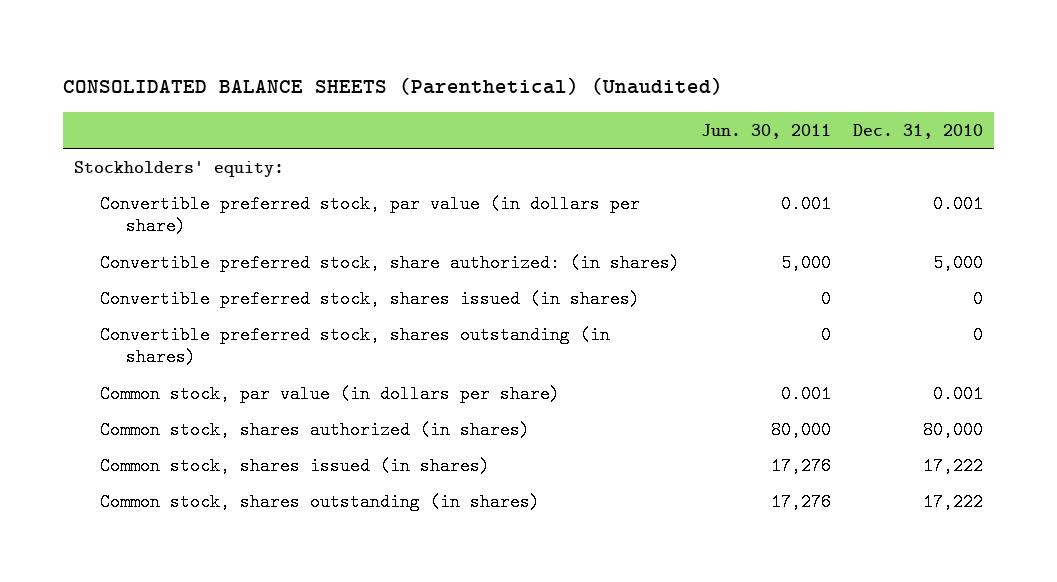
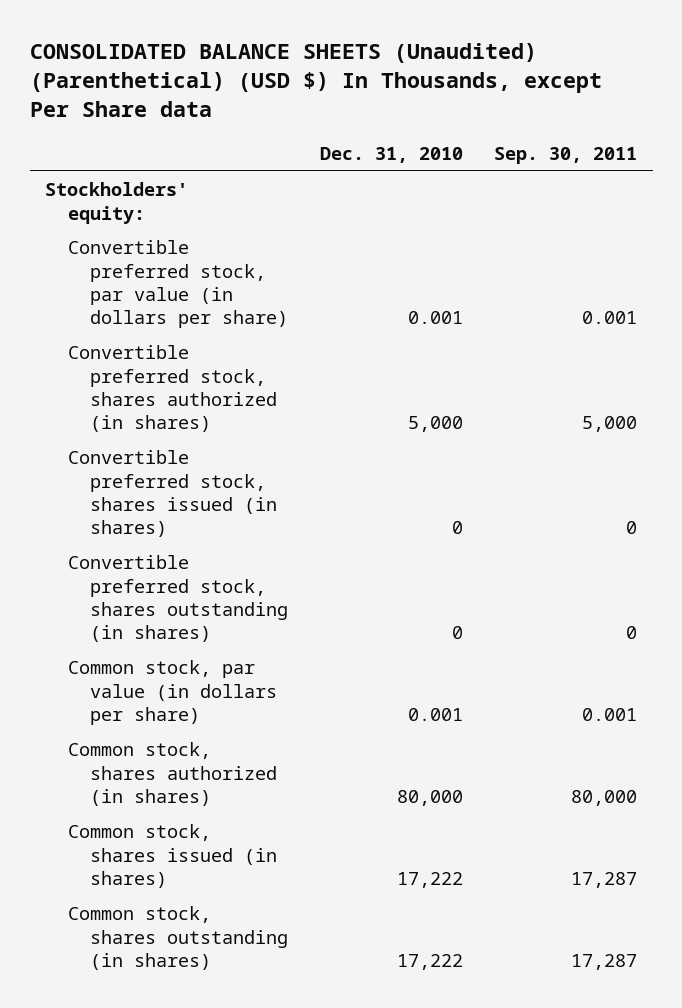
[63,76,724,95] CONSOLIDATED BALANCE SHEETS (Parenthetical) (Unaudited) -> [29,42,602,117] CONSOLIDATED BALANCE SHEETS (Unaudited) (Parenthetical) (USD $) In Thousands, except Per Share data
[701,123,832,139] Jun. 30, 2011 -> none
none -> [493,146,637,164] Sep. 30, 2011
[100,253,681,272] Convertible preferred stock, share authorized: (in shares) -> [67,345,278,433] Convertible preferred stock, shares authorized (in shares)

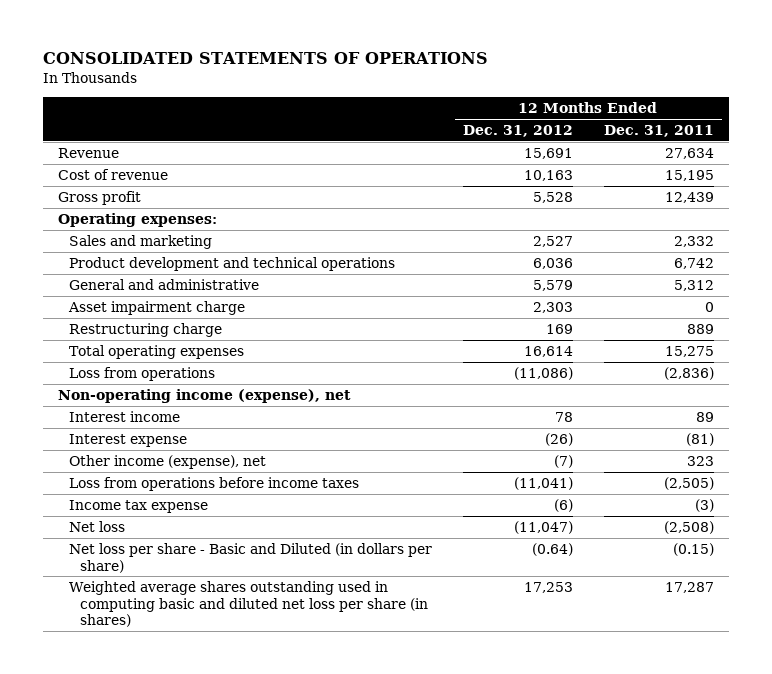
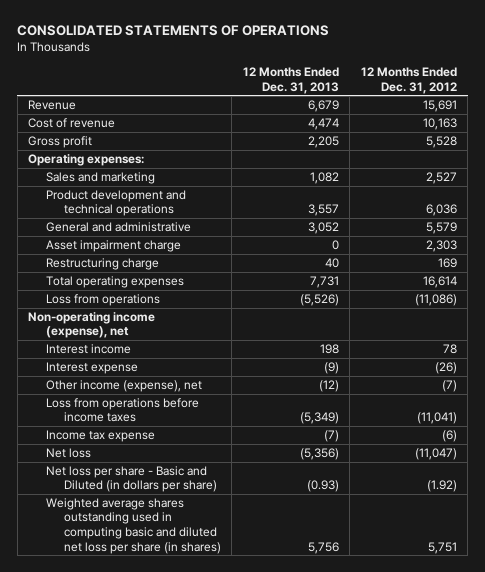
[603,125,714,138] Dec. 31, 2011 -> none
none -> [242,67,339,94] 12 Months Ended Dec. 31, 2013
[532,543,574,557] (0.64) -> [426,480,457,493] (1.92)
[524,582,574,594] 17,253 -> [427,541,457,554] 5,751

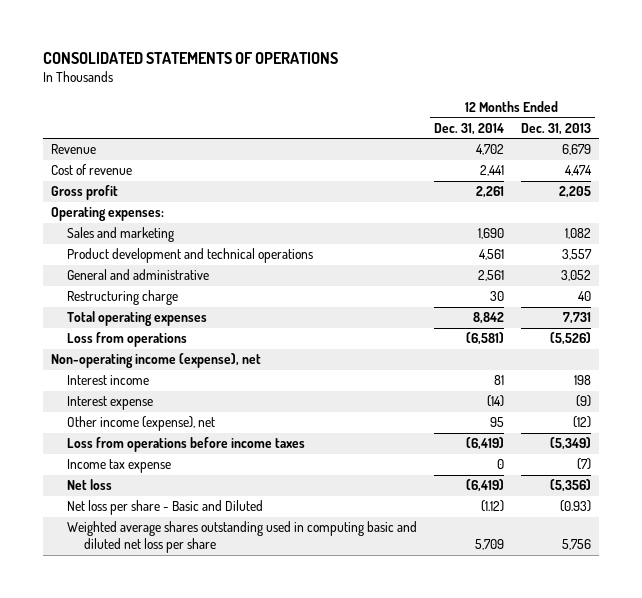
[360,67,457,94] 12 Months Ended Dec. 31, 2012 -> none
none -> [433,122,504,135] Dec. 31, 2014
[45,239,181,252] Asset impairment charge -> none
[45,465,217,493] Net loss per share - Basic and Diluted (in dollars per share) -> [67,500,264,516] Net loss per share - Basic and Diluted
[45,497,221,554] Weighted average shares outstanding used in computing basic and diluted net loss per share (in shares) -> [67,521,418,554] Weighted average shares outstanding used in computing basic and diluted net loss per share

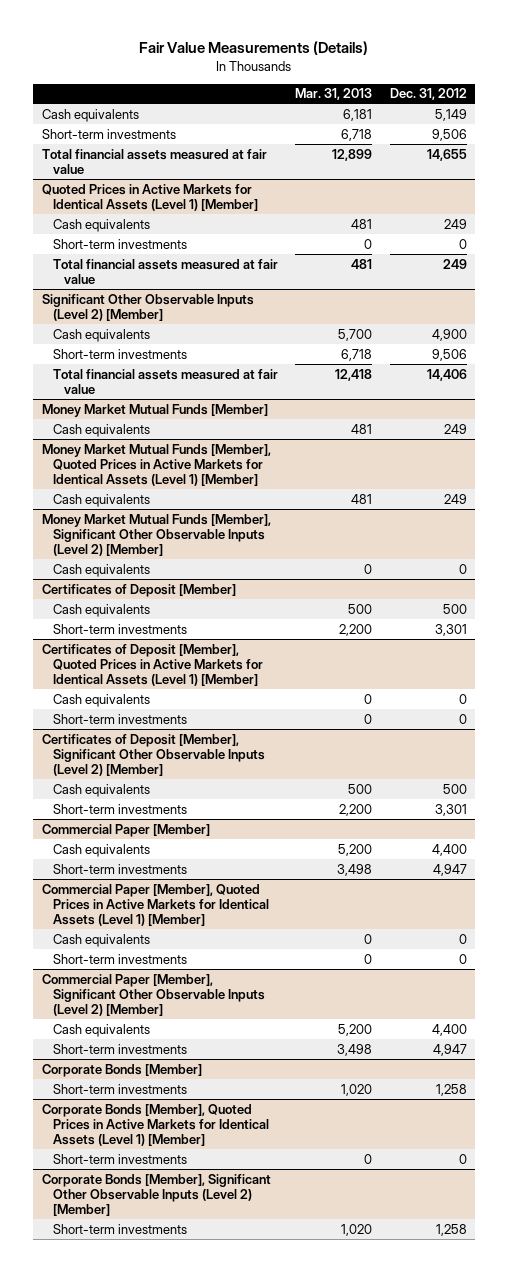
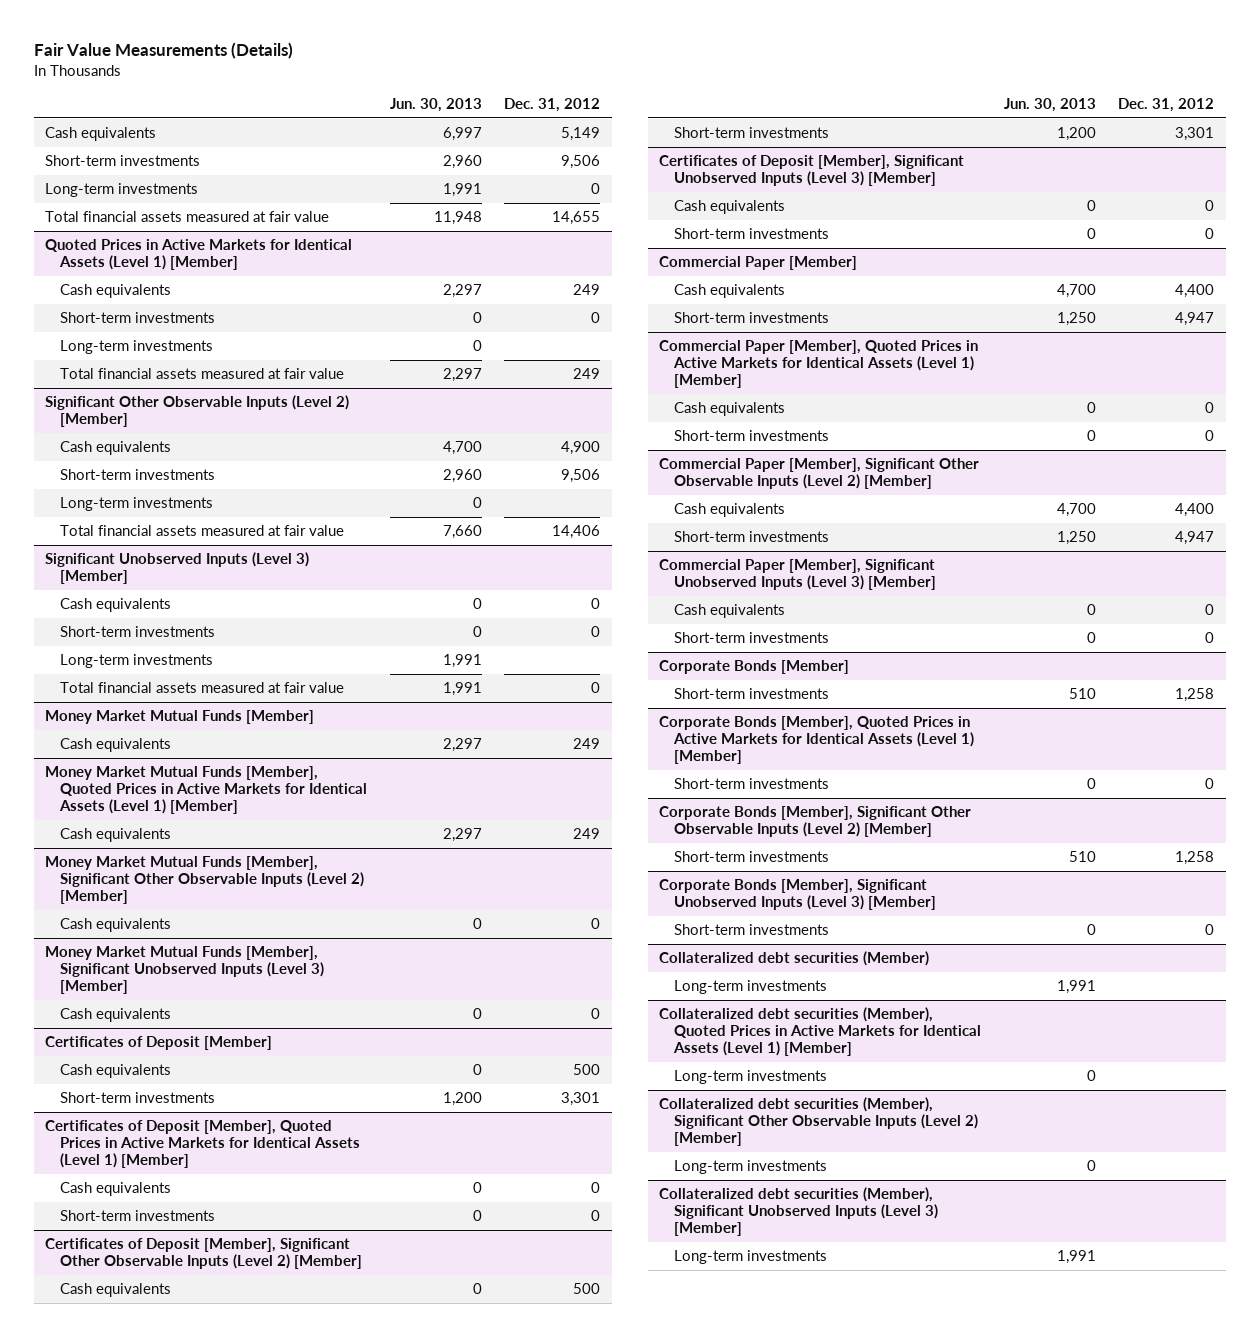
[295,88,373,101] Mar. 31, 2013 -> none
none -> [389,98,482,113] Jun. 30, 2013
none -> [45,182,199,197] Long-term investments
none -> [60,339,214,354] Long-term investments
none -> [60,496,214,511] Long-term investments
none -> [45,551,310,584] Significant Unobserved Inputs (Level 3) [Member]
none -> [60,597,172,612] Cash equivalents
none -> [60,625,216,637] Short-term investments
none -> [60,653,214,668] Long-term investments
none -> [60,681,345,693] Total financial assets measured at fair value
none -> [45,945,325,995] Money Market Mutual Funds [Member], Significant Unobserved Inputs (Level 3) [Member]
none -> [60,1007,172,1022] Cash equivalents
none -> [659,154,965,186] Certificates of Deposit [Member], Significant Unobserved Inputs (Level 3) [Member]
none -> [674,199,786,214] Cash equivalents
none -> [674,227,830,239] Short-term investments
none -> [659,558,937,590] Commercial Paper [Member], Significant Unobserved Inputs (Level 3) [Member]
none -> [674,603,786,618] Cash equivalents
none -> [674,631,830,643] Short-term investments
none -> [659,878,937,910] Corporate Bonds [Member], Significant Unobserved Inputs (Level 3) [Member]
none -> [674,923,830,935] Short-term investments
none -> [659,950,930,966] Collateralized debt securities (Member)
none -> [674,979,828,994] Long-term investments
none -> [659,1006,982,1057] Collateralized debt securities (Member), Quoted Prices in Active Markets for Identical Assets (Level 1) [Member]
none -> [674,1069,828,1084] Long-term investments
none -> [659,1096,979,1147] Collateralized debt securities (Member), Significant Other Observable Inputs (Level 2) [Member]
none -> [674,1159,828,1174] Long-term investments
none -> [659,1186,939,1237] Collateralized debt securities (Member), Significant Unobserved Inputs (Level 3) [Member]
none -> [674,1249,828,1264] Long-term investments

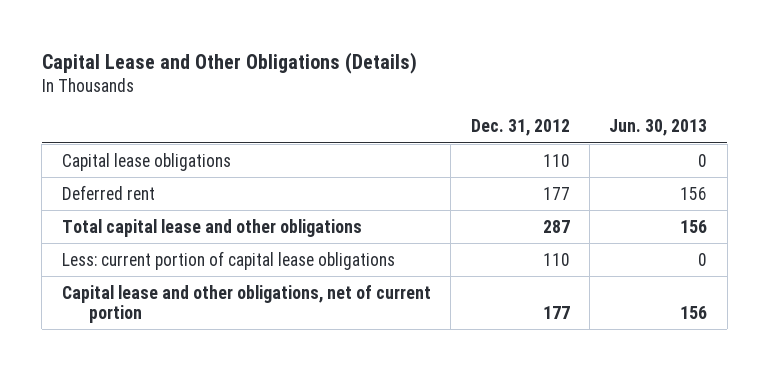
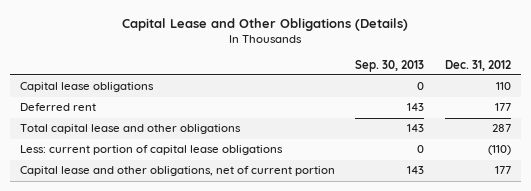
[609,119,708,137] Jun. 30, 2013 -> none
none -> [355,59,425,72] Sep. 30, 2013
[542,252,570,266] 110 -> [487,145,511,156] (110)

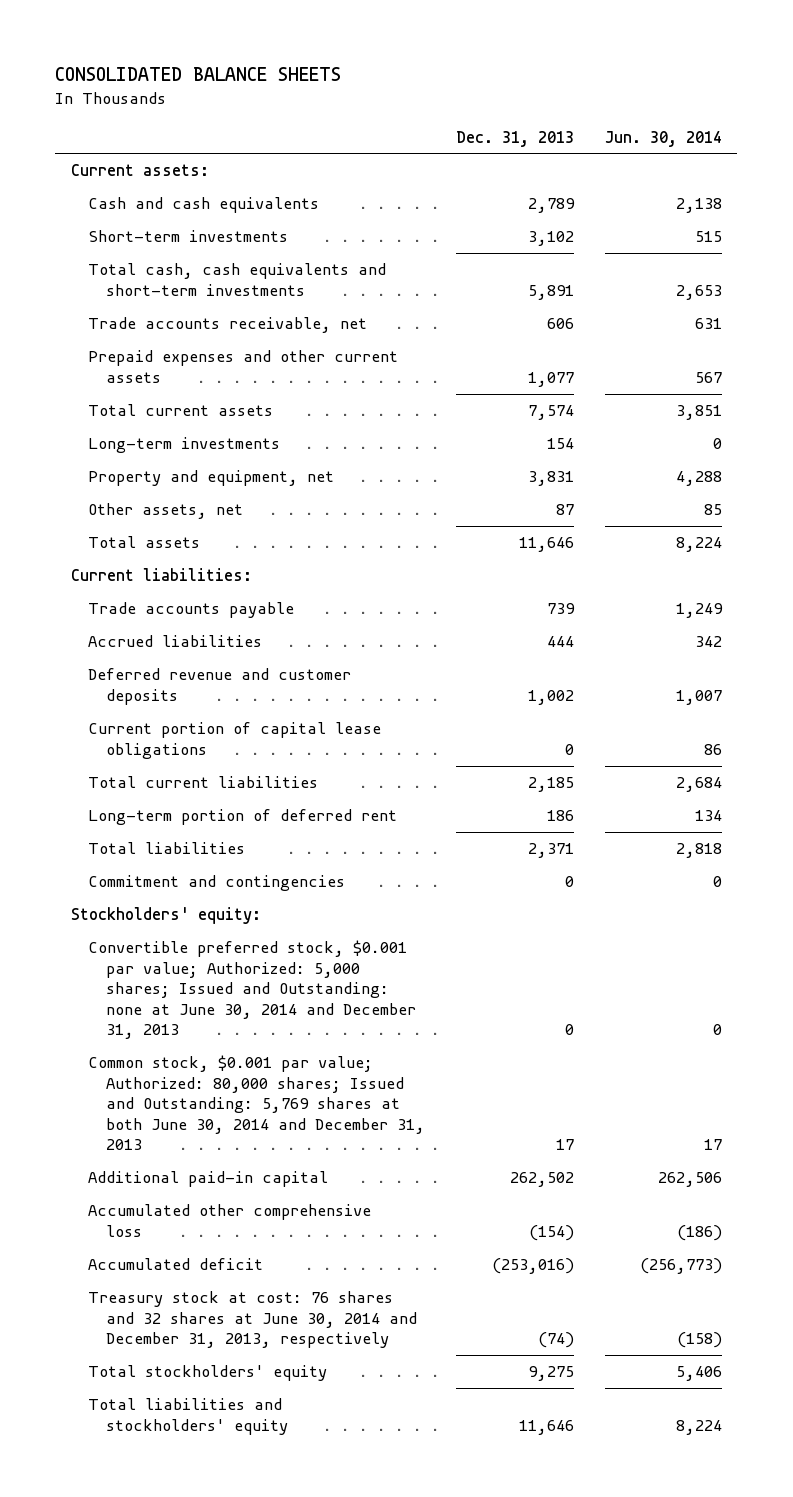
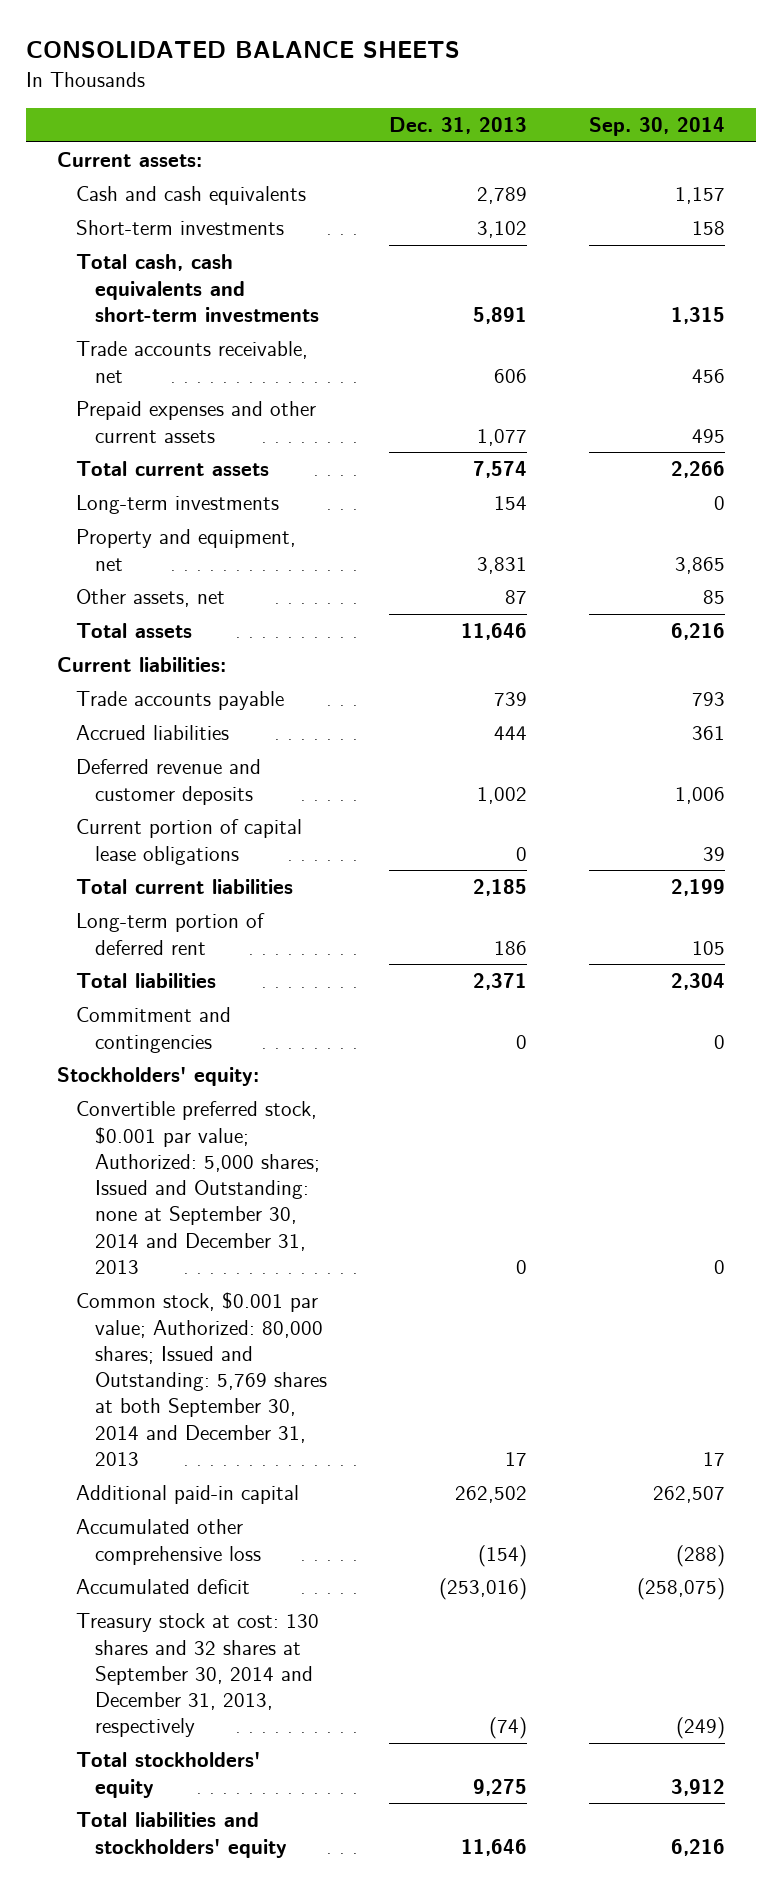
[604,130,722,147] Jun. 30, 2014 -> none
none -> [588,117,725,137] Sep. 30, 2014
[88,940,417,1040] Convertible preferred stock, $0.001 par value; Authorized: 5,000 shares; Issued and Outstanding: none at June 30, 2014 and December 31, 2013 -> [75,1101,320,1274] Convertible preferred stock, $0.001 par value; Authorized: 5,000 shares; Issued and Outstanding: none at September 30, 2014 and December 31, 2013
[88,1055,426,1151] Common stock, $0.001 par value; Authorized: 80,000 shares; Issued and Outstanding: 5,769 shares at both June 30, 2014 and December 31, 2013 -> [75,1292,327,1466] Common stock, $0.001 par value; Authorized: 80,000 shares; Issued and Outstanding: 5,769 shares at both September 30, 2014 and December 31, 2013
[88,1291,418,1349] Treasury stock at cost: 76 shares and 32 shares at June 30, 2014 and December 31, 2013, respectively -> [75,1613,319,1738] Treasury stock at cost: 130 shares and 32 shares at September 30, 2014 and December 31, 2013, respectively

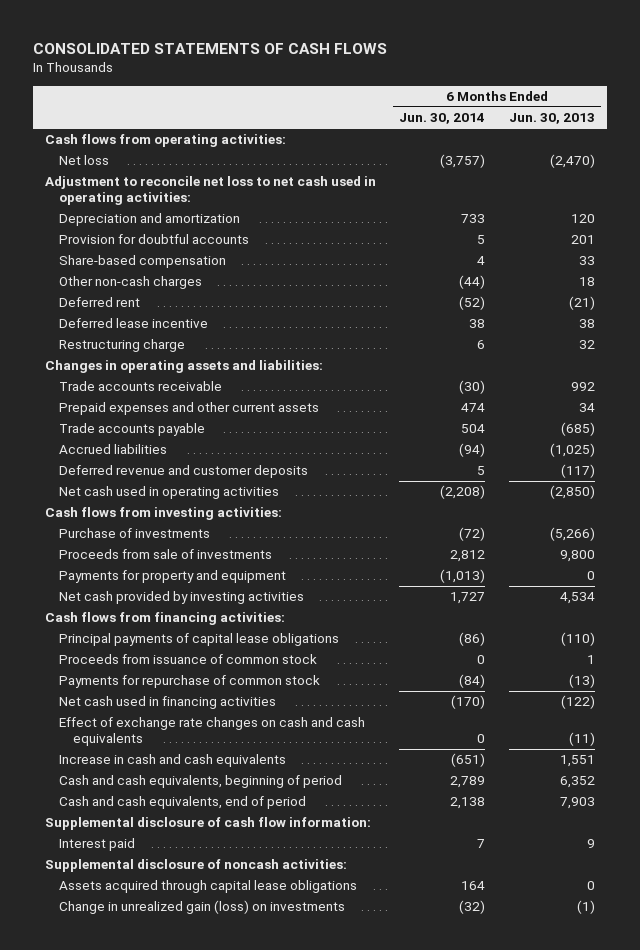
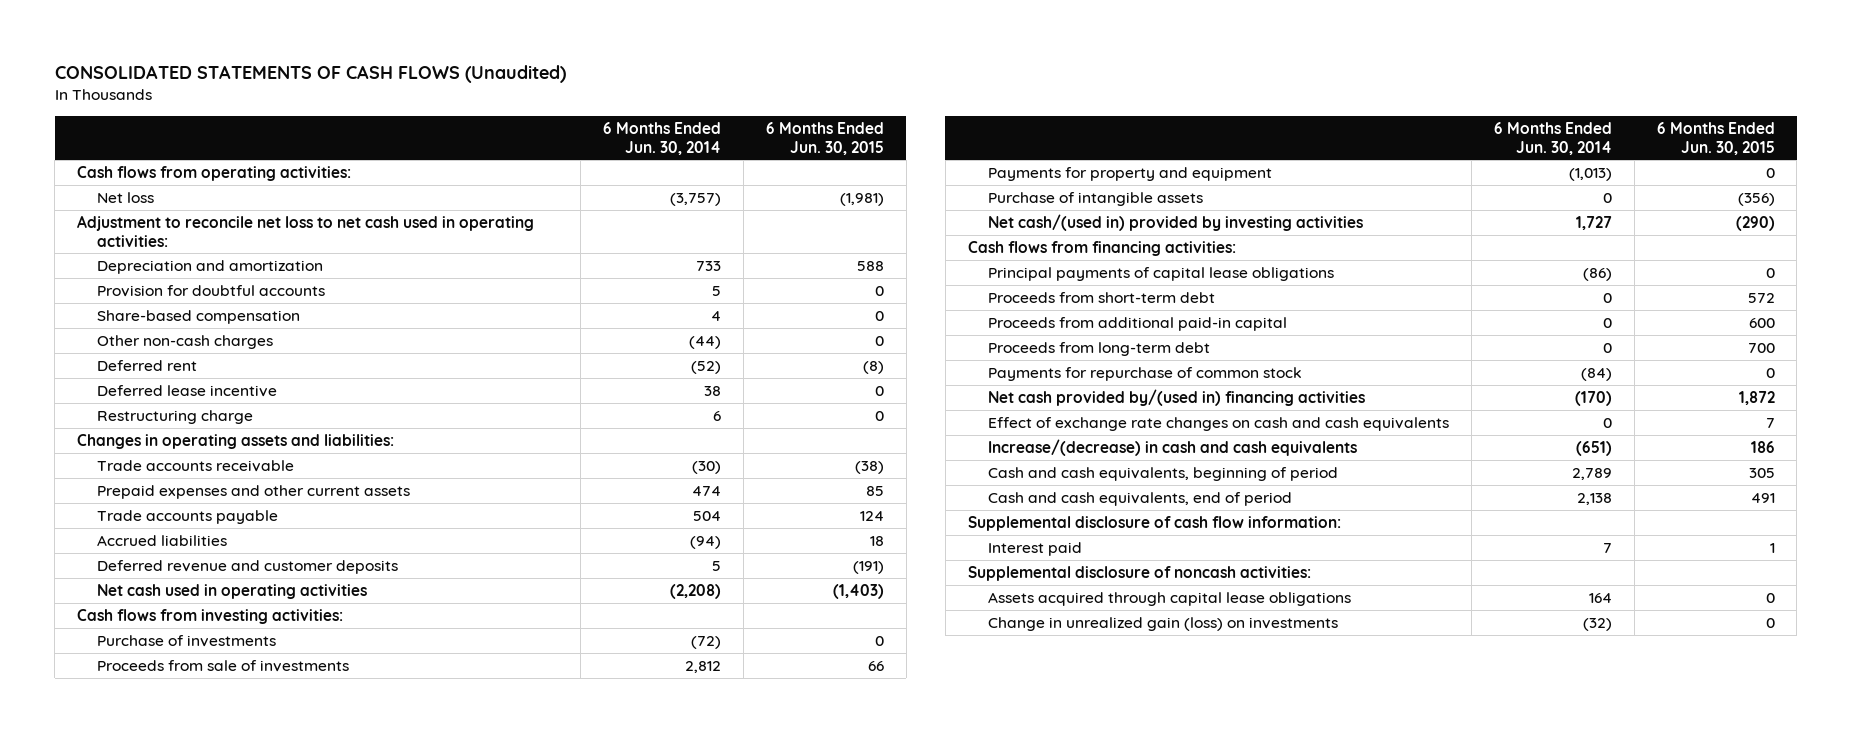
[32,42,387,54] CONSOLIDATED STATEMENTS OF CASH FLOWS -> [54,64,566,83] CONSOLIDATED STATEMENTS OF CASH FLOWS (Unaudited)
[508,113,595,125] Jun. 30, 2013 -> none
none -> [765,121,884,155] 6 Months Ended Jun. 30, 2015
none -> [987,191,1203,206] Purchase of intangible assets
[58,591,304,605] Net cash provided by investing activities -> [987,213,1363,231] Net cash/(used in) provided by investing activities
none -> [987,291,1215,303] Proceeds from short-term debt
[58,654,317,665] Proceeds from issuance of common stock -> [987,316,1287,331] Proceeds from additional paid-in capital
none -> [987,341,1210,356] Proceeds from long-term debt
[58,696,276,710] Net cash used in financing activities -> [987,388,1365,406] Net cash provided by/(used in) financing activities
[58,754,286,768] Increase in cash and cash equivalents -> [987,438,1357,456] Increase/(decrease) in cash and cash equivalents

